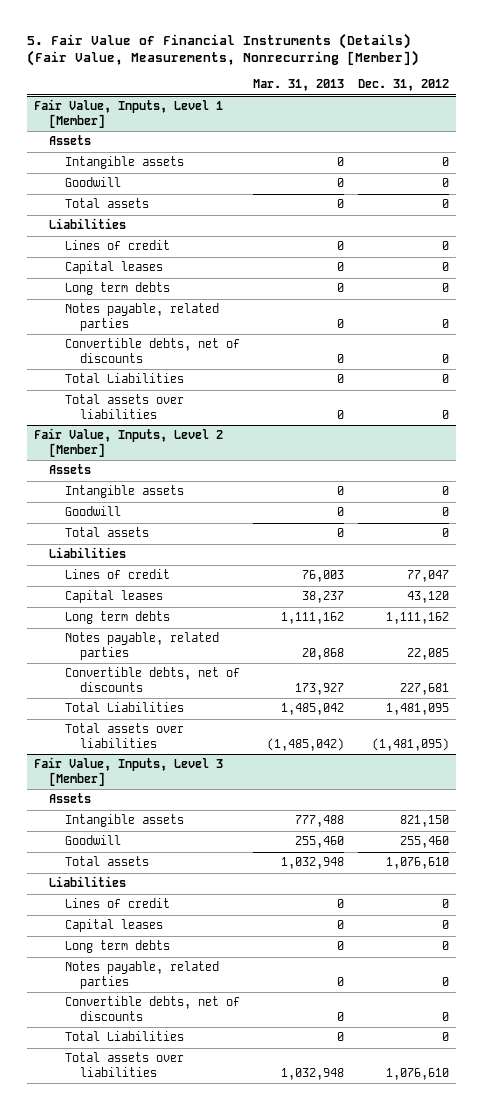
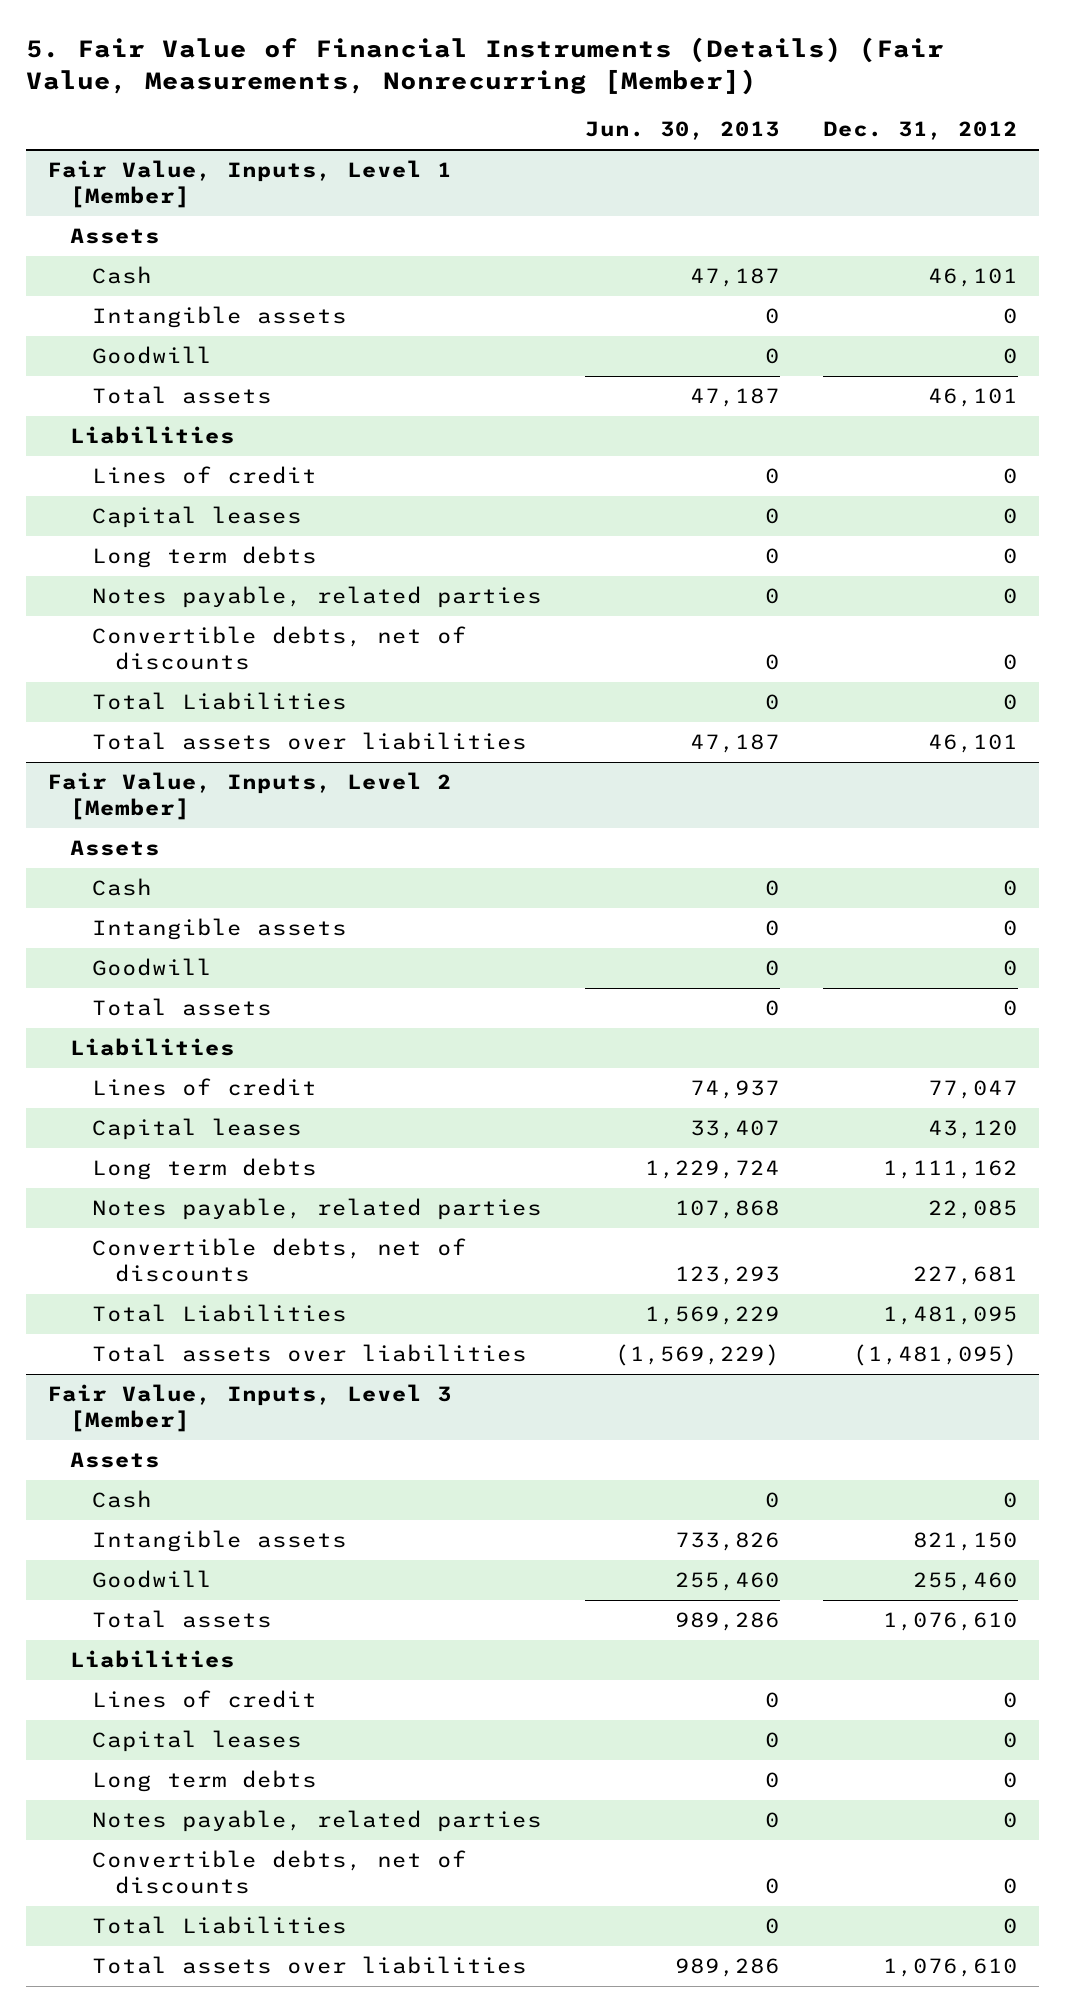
[253,79,345,92] Mar. 31, 2013 -> none
none -> [584,121,780,141] Jun. 30, 2013
none -> [92,266,153,285] Cash
[442,199,450,209] 0 -> [927,388,1018,408] 46,101
[442,409,450,419] 0 -> [927,734,1018,754] 46,101
none -> [92,878,153,897] Cash
none -> [92,1490,153,1509] Cash

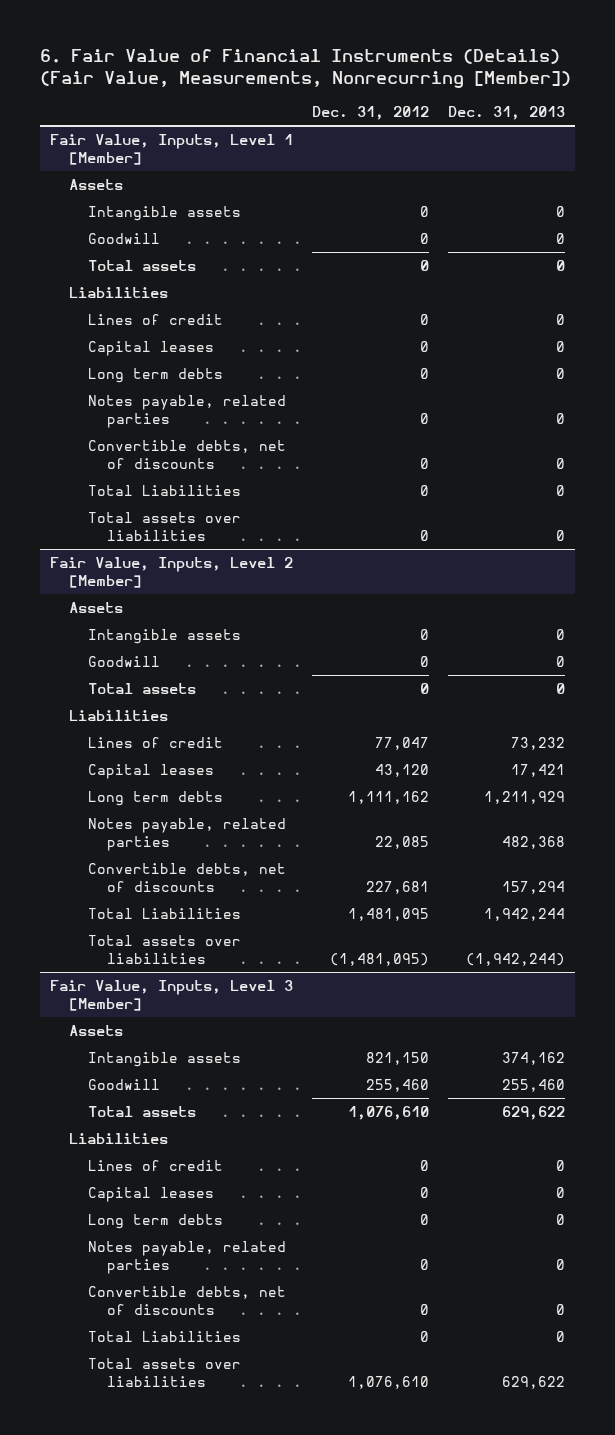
[25,37,944,95] 5. Fair Value of Financial Instruments (Details) (Fair Value, Measurements, Nonrecurring [Member]) -> [40,49,572,89] 6. Fair Value of Financial Instruments (Details) (Fair Value, Measurements, Nonrecurring [Member])
[584,121,780,141] Jun. 30, 2013 -> none
none -> [448,106,566,121] Dec. 31, 2013
[92,266,153,285] Cash -> none
[927,388,1018,408] 46,101 -> [419,259,429,271] 0
[927,734,1018,754] 46,101 -> [419,529,429,541] 0
[92,878,153,897] Cash -> none
[92,1490,153,1509] Cash -> none

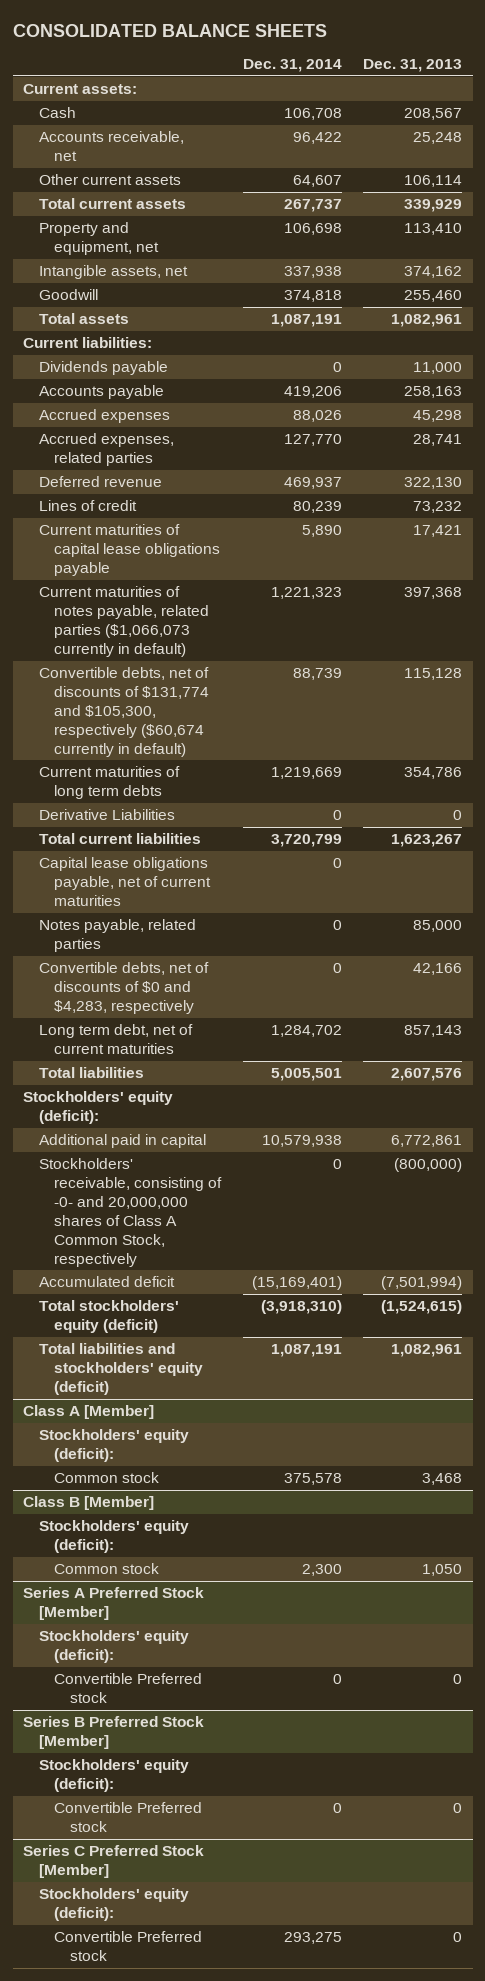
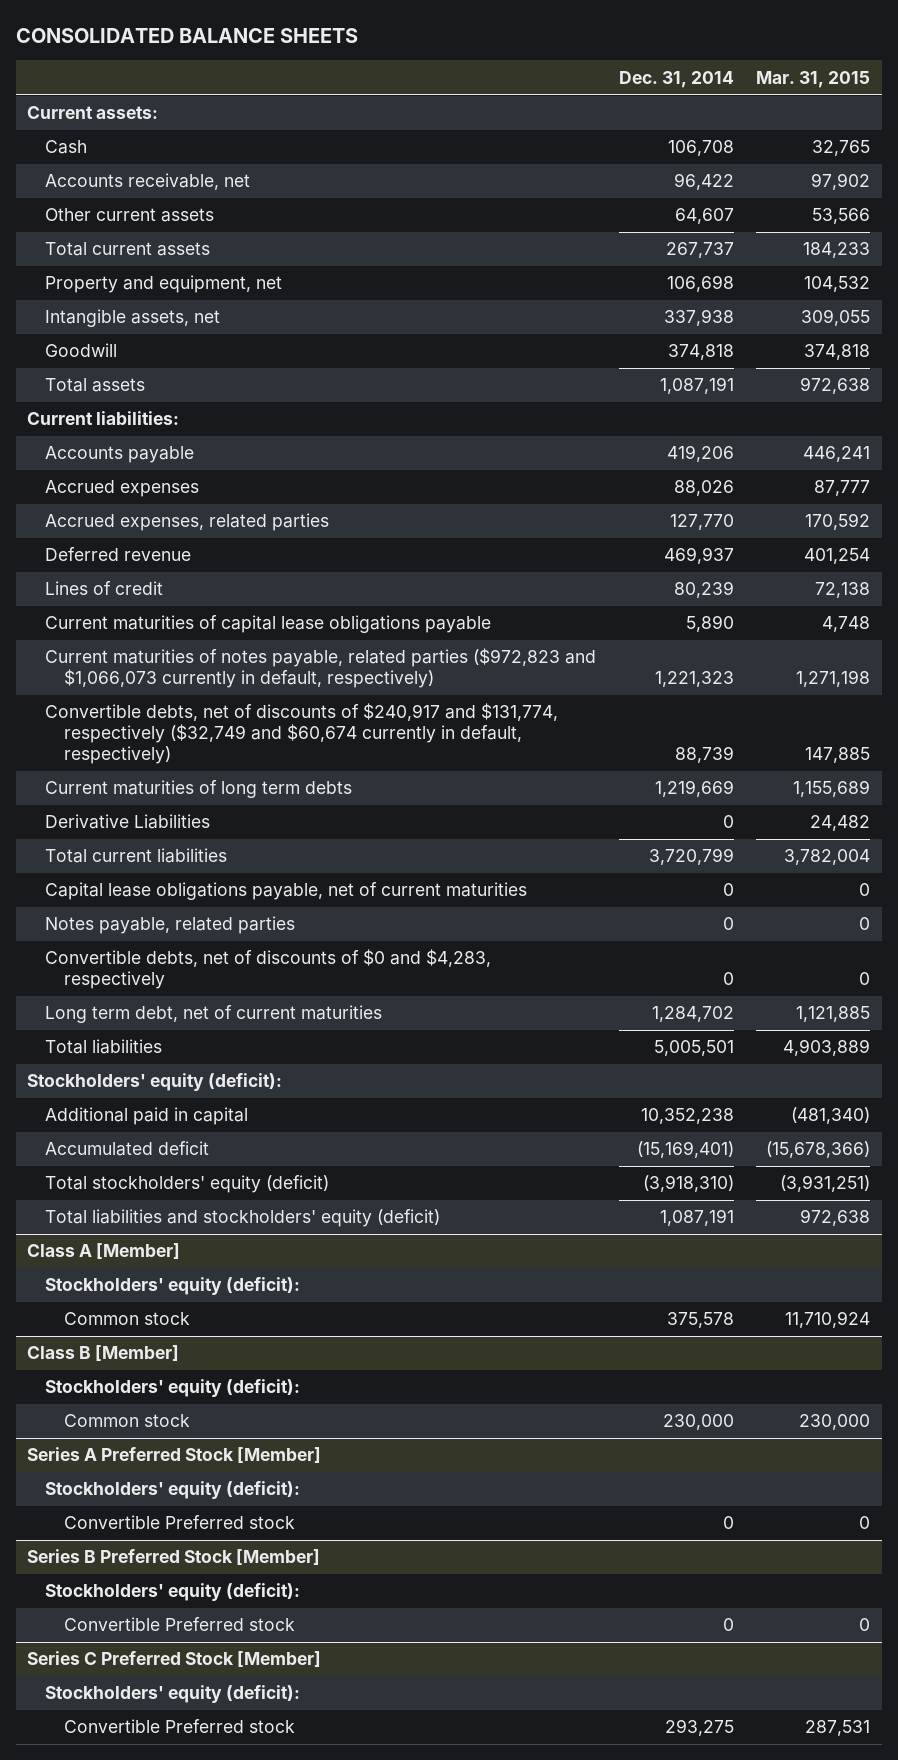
[362,59,462,73] Dec. 31, 2013 -> none
none -> [756,70,871,88] Mar. 31, 2015
[38,361,168,376] Dividends payable -> none
[38,586,210,658] Current maturities of notes payable, related parties ($1,066,073 currently in default) -> [45,648,597,689] Current maturities of notes payable, related parties ($972,823 and $1,066,073 currently in default, respectively)
[38,667,210,757] Convertible debts, net of discounts of $131,774 and $105,300, respectively ($60,674 currently in default) -> [45,703,559,765] Convertible debts, net of discounts of $240,917 and $131,774, respectively ($32,749 and $60,674 currently in default, respectively)
[38,1158,223,1267] Stockholders' receivable, consisting of -0- and 20,000,000 shares of Class A Common Stock, respectively -> none
[261,1135,342,1148] 10,579,938 -> [640,1108,734,1125] 10,352,238
[301,1564,342,1577] 2,300 -> [662,1414,734,1431] 230,000

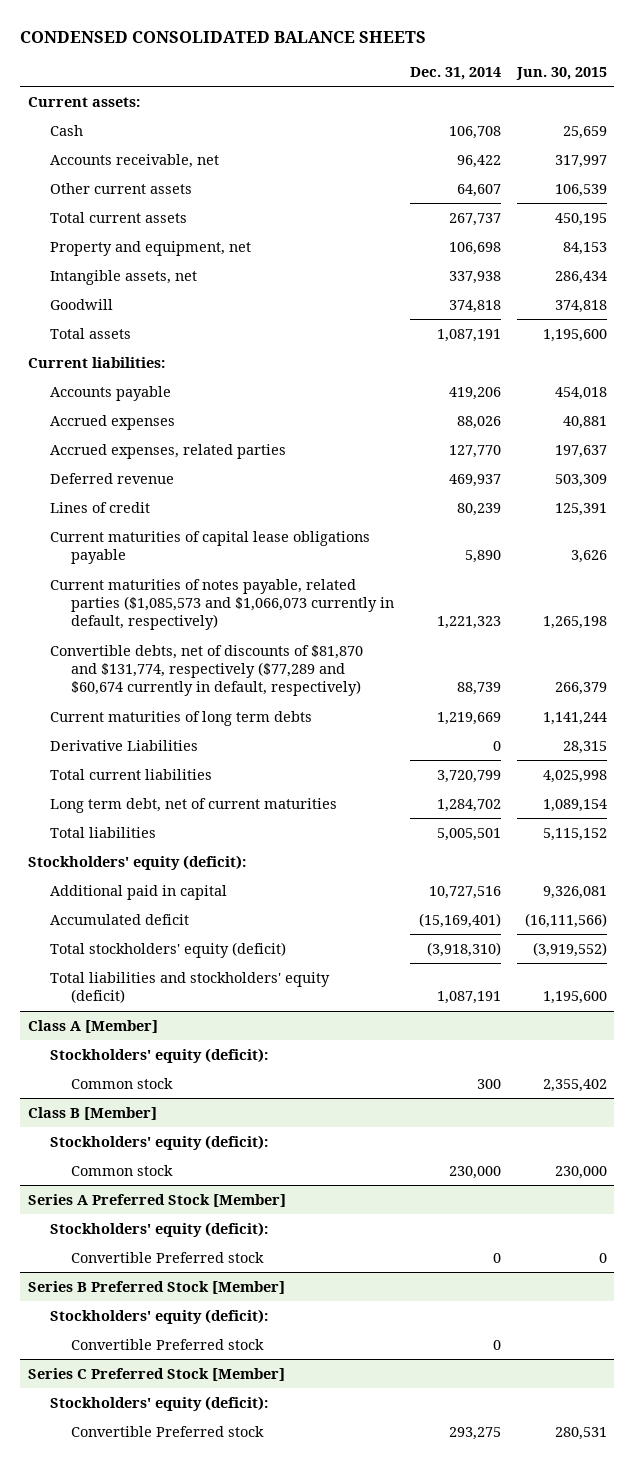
[15,27,358,43] CONSOLIDATED BALANCE SHEETS -> [20,30,427,43] CONDENSED CONSOLIDATED BALANCE SHEETS
[756,70,871,88] Mar. 31, 2015 -> none
none -> [515,66,607,80] Jun. 30, 2015
[45,648,597,689] Current maturities of notes payable, related parties ($972,823 and $1,066,073 currently in default, respectively) -> [49,578,394,631] Current maturities of notes payable, related parties ($1,085,573 and $1,066,073 currently in default, respectively)
[45,703,559,765] Convertible debts, net of discounts of $240,917 and $131,774, respectively ($32,749 and $60,674 currently in default, respectively) -> [49,644,363,697] Convertible debts, net of discounts of $81,870 and $131,774, respectively ($77,289 and $60,674 currently in default, respectively)
[45,882,528,901] Capital lease obligations payable, net of current maturities -> none
[45,916,296,935] Notes payable, related parties -> none
[45,949,492,990] Convertible debts, net of discounts of $0 and $4,283, respectively -> none
[640,1108,734,1125] 10,352,238 -> [428,885,501,899] 10,727,516
[666,1312,734,1329] 375,578 -> [476,1078,501,1089] 300

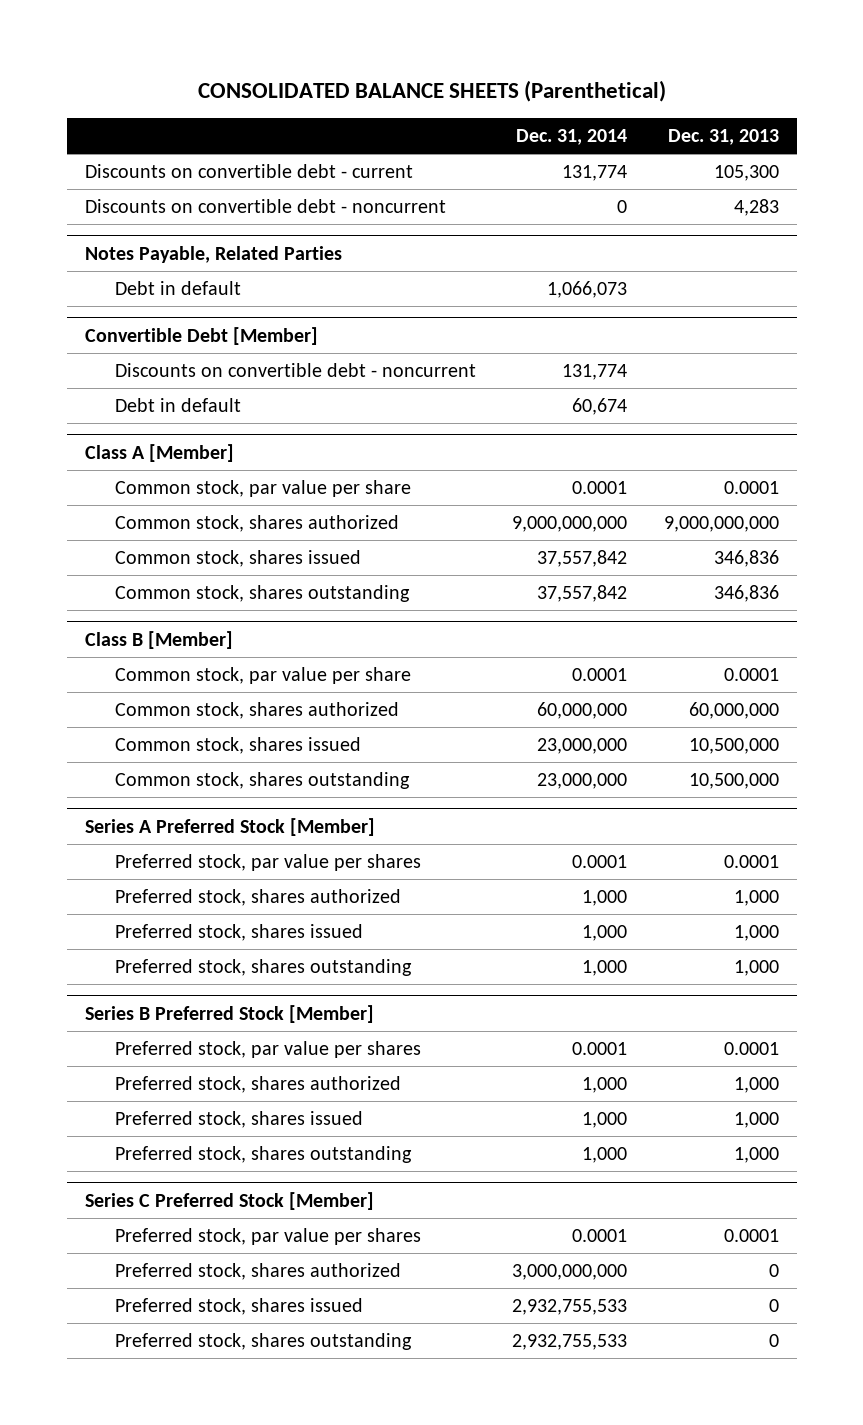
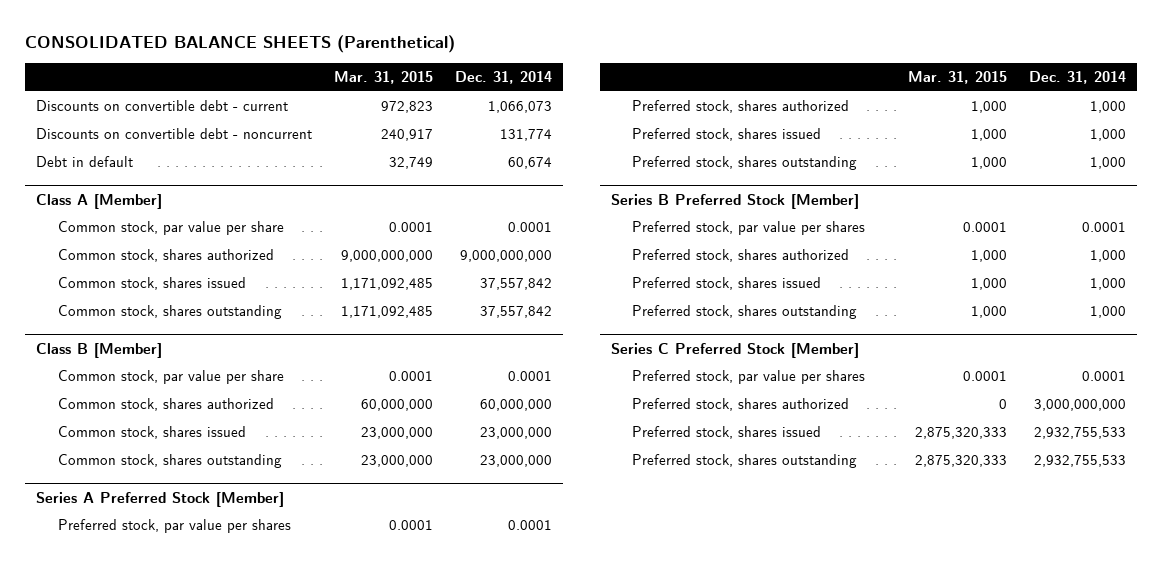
[667,129,779,146] Dec. 31, 2013 -> none
none -> [333,70,433,84] Mar. 31, 2015
[84,199,446,214] Discounts on convertible debt - noncurrent -> none
[84,245,342,263] Notes Payable, Related Parties -> none
[115,281,242,296] Debt in default -> none
[84,326,318,345] Convertible Debt [Member] -> none
[562,165,628,182] 131,774 -> [487,101,552,114] 1,066,073

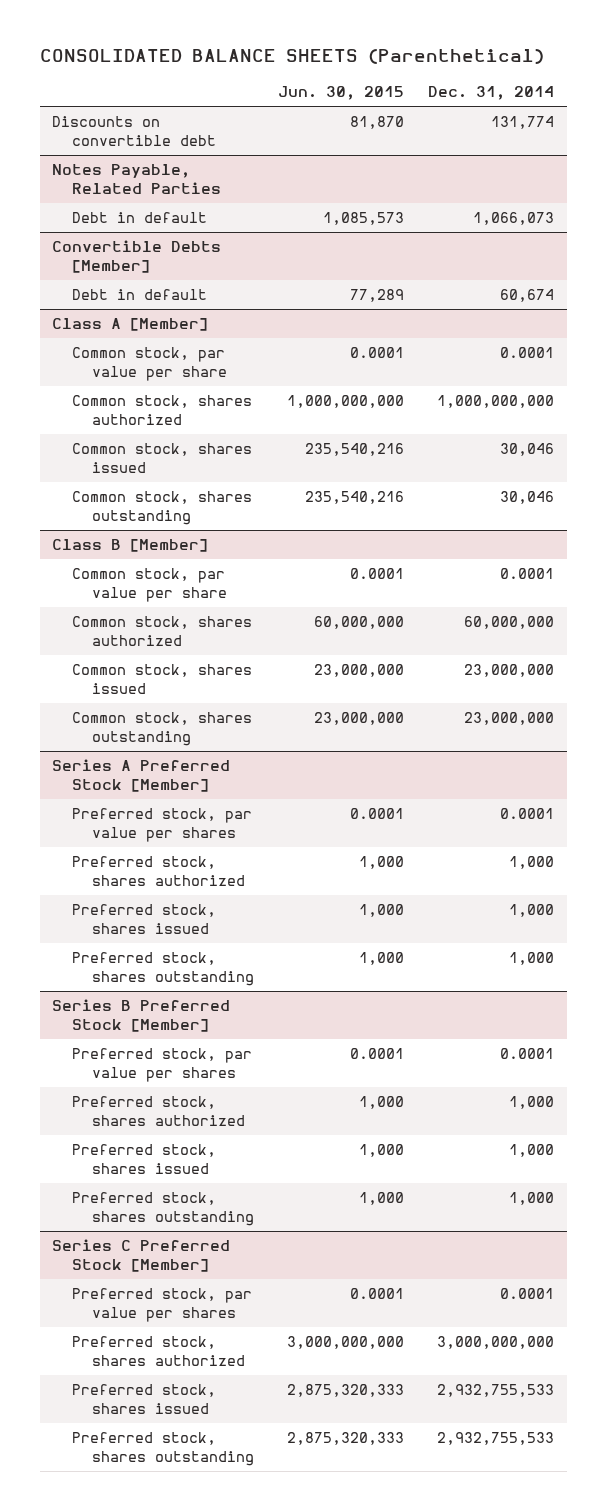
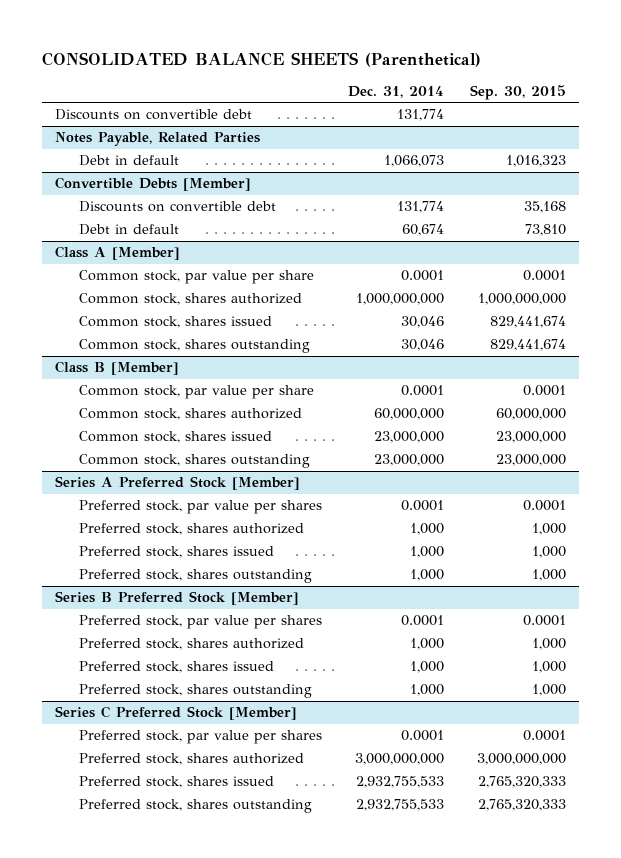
[278,86,405,101] Jun. 30, 2015 -> none
none -> [469,85,566,101] Sep. 30, 2015
none -> [78,201,276,213] Discounts on convertible debt

